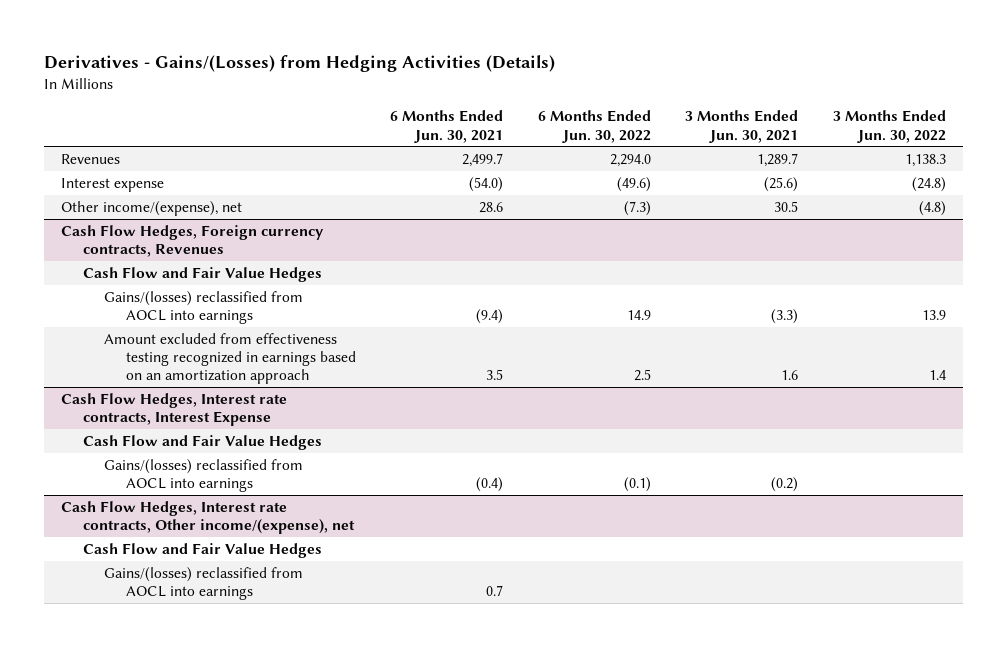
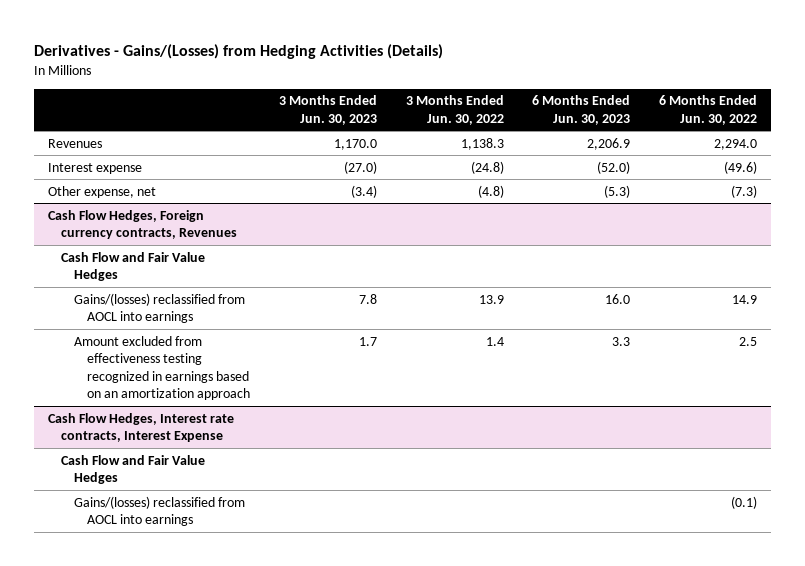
[390,110,504,143] 6 Months Ended Jun. 30, 2021 -> none
[685,110,799,143] 3 Months Ended Jun. 30, 2021 -> none
none -> [278,95,377,125] 3 Months Ended Jun. 30, 2023
none -> [532,95,631,125] 6 Months Ended Jun. 30, 2023
[61,200,243,216] Other income/(expense), net -> [48,185,157,198] Other expense, net
[61,500,355,535] Cash Flow Hedges, Interest rate contracts, Other income/(expense), net -> none
[82,542,322,558] Cash Flow and Fair Value Hedges -> none
[104,566,304,601] Gains/(losses) reclassified from AOCL into earnings -> none

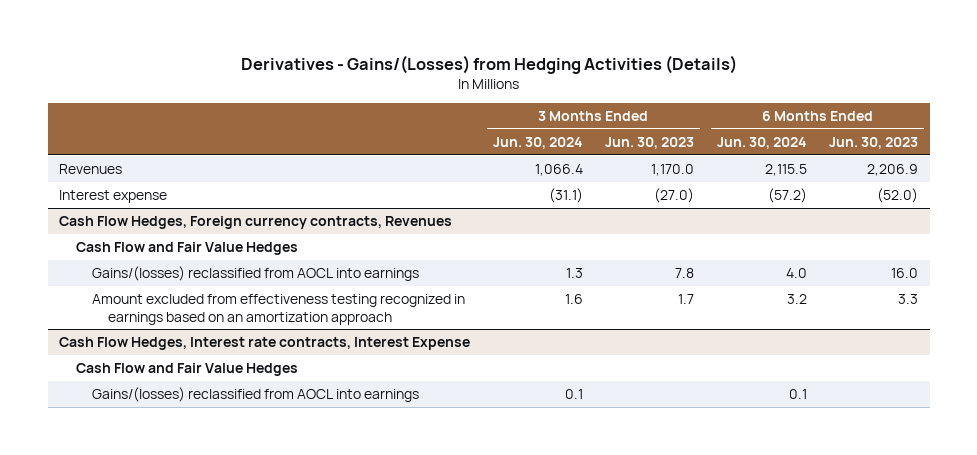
[405,95,504,125] 3 Months Ended Jun. 30, 2022 -> none
[658,95,757,125] 6 Months Ended Jun. 30, 2022 -> none
none -> [492,136,583,149] Jun. 30, 2024
none -> [716,136,807,149] Jun. 30, 2024
[48,185,157,198] Other expense, net -> none

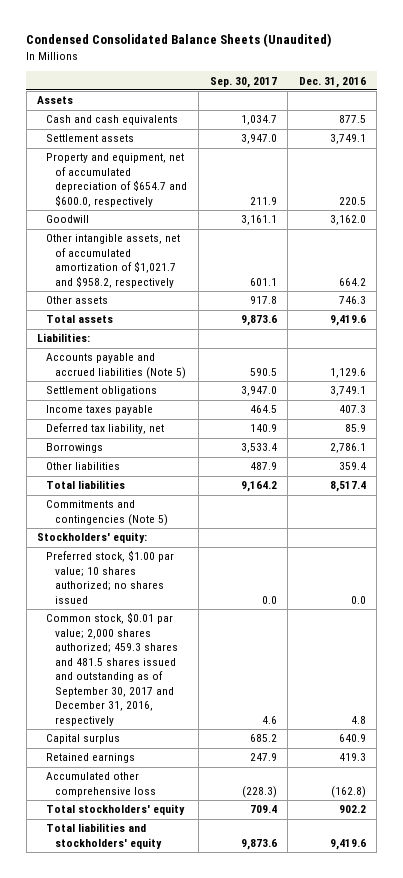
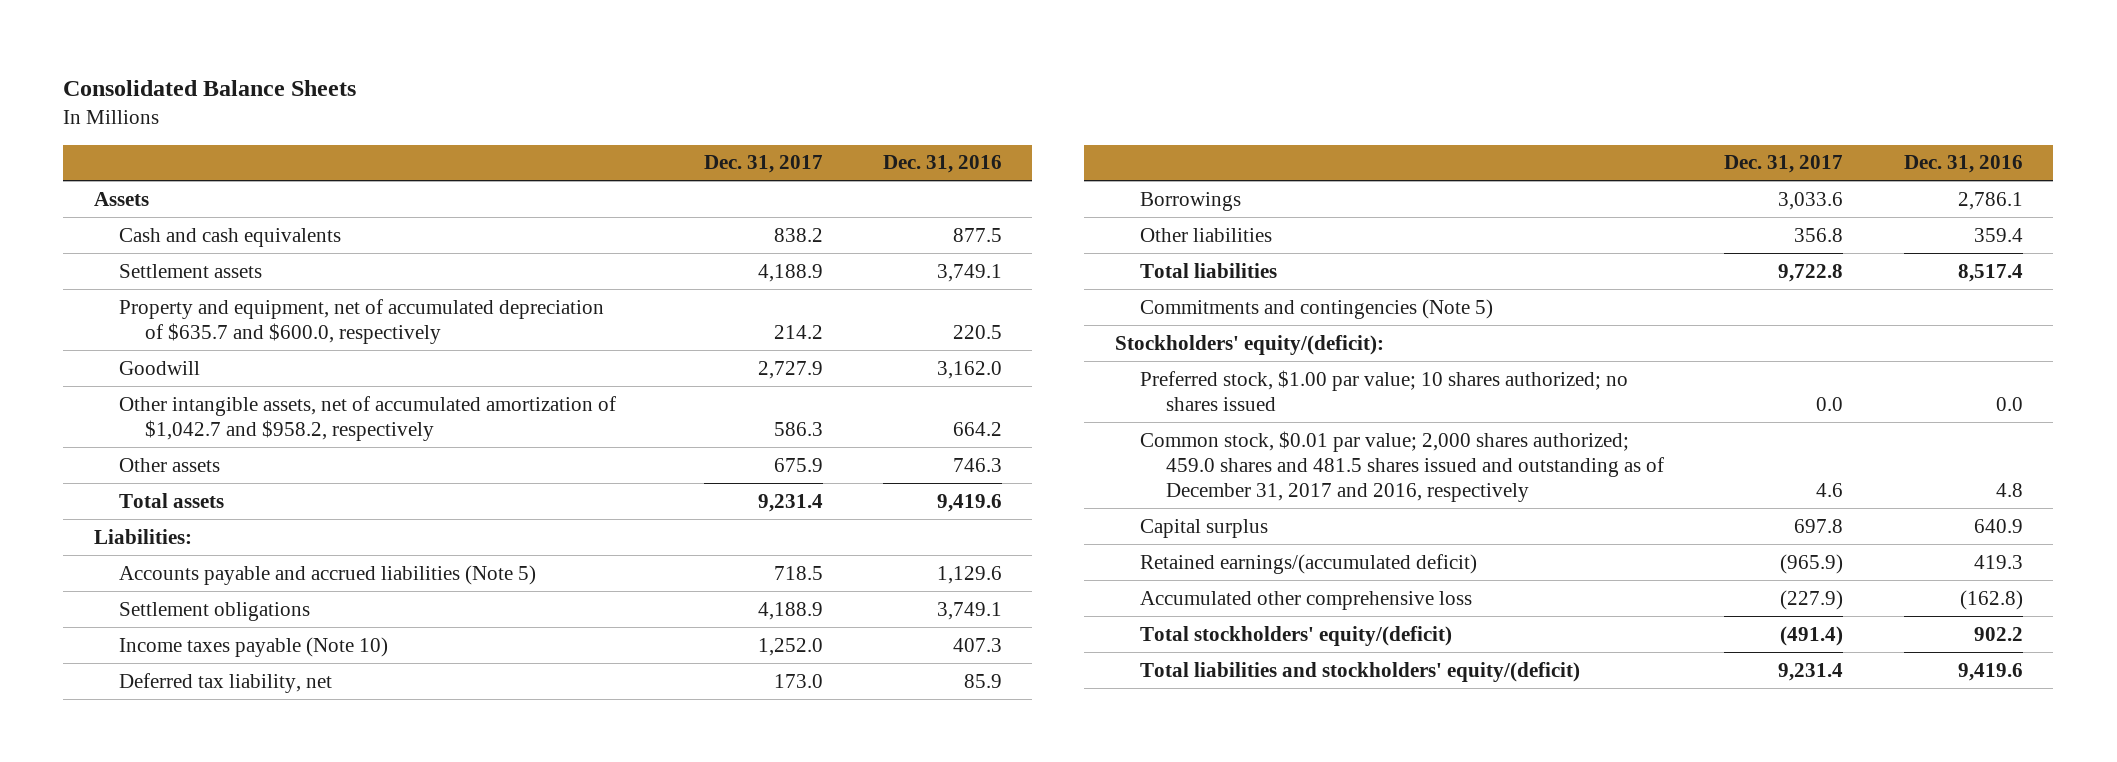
[26,33,332,48] Condensed Consolidated Balance Sheets (Unaudited) -> [63,79,357,96] Consolidated Balance Sheets
[209,76,277,88] Sep. 30, 2017 -> none
none -> [703,155,823,174] Dec. 31, 2017
[46,153,188,207] Property and equipment, net of accumulated depreciation of $654.7 and $600.0, respectively -> [119,298,605,344] Property and equipment, net of accumulated depreciation of $635.7 and $600.0, respectively
[46,234,181,288] Other intangible assets, net of accumulated amortization of $1,021.7 and $958.2, respectively -> [119,395,617,441] Other intangible assets, net of accumulated amortization of $1,042.7 and $958.2, respectively
[46,405,154,416] Income taxes payable -> [119,636,389,657] Income taxes payable (Note 10)
[37,532,148,544] Stockholders' equity: -> [1114,334,1384,355] Stockholders' equity/(deficit):
[46,612,179,726] Common stock, $0.01 par value; 2,000 shares authorized; 459.3 shares and 481.5 shares issued and outstanding as of September 30, 2017 and December 31, 2016, respectively -> [1140,430,1664,502] Common stock, $0.01 par value; 2,000 shares authorized; 459.0 shares and 481.5 shares issued and outstanding as of December 31, 2017 and 2016, respectively
[46,753,136,764] Retained earnings -> [1140,553,1478,574] Retained earnings/(accumulated deficit)
[46,804,186,816] Total stockholders' equity -> [1140,625,1453,646] Total stockholders' equity/(deficit)
[46,823,163,849] Total liabilities and stockholders' equity -> [1140,661,1581,682] Total liabilities and stockholders' equity/(deficit)

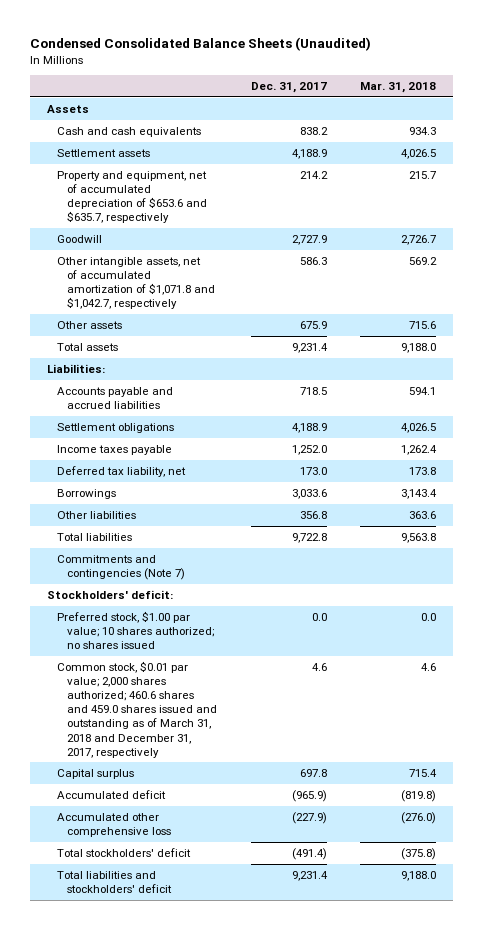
[63,79,357,96] Consolidated Balance Sheets -> [29,36,371,51] Condensed Consolidated Balance Sheets (Unaudited)
[883,155,1003,174] Dec. 31, 2016 -> none
none -> [360,82,437,94] Mar. 31, 2018
[119,298,605,344] Property and equipment, net of accumulated depreciation of $635.7 and $600.0, respectively -> [56,170,207,224] Property and equipment, net of accumulated depreciation of $653.6 and $635.7, respectively
[119,395,617,441] Other intangible assets, net of accumulated amortization of $1,042.7 and $958.2, respectively -> [56,256,215,310] Other intangible assets, net of accumulated amortization of $1,071.8 and $1,042.7, respectively
[119,564,537,585] Accounts payable and accrued liabilities (Note 5) -> [56,386,173,410] Accounts payable and accrued liabilities
[119,636,389,657] Income taxes payable (Note 10) -> [56,444,172,455] Income taxes payable
[1140,298,1494,319] Commitments and contingencies (Note 5) -> [56,554,185,581] Commitments and contingencies (Note 7)
[1114,334,1384,355] Stockholders' equity/(deficit): -> [46,589,173,599] Stockholders' deficit:
[1140,430,1664,502] Common stock, $0.01 par value; 2,000 shares authorized; 459.0 shares and 481.5 shares issued and outstanding as of December 31, 2017 and 2016, respectively -> [56,660,217,758] Common stock, $0.01 par value; 2,000 shares authorized; 460.6 shares and 459.0 shares issued and outstanding as of March 31, 2018 and December 31, 2017, respectively
[1140,553,1478,574] Retained earnings/(accumulated deficit) -> [56,789,166,799] Accumulated deficit
[1140,625,1453,646] Total stockholders' equity/(deficit) -> [56,847,191,857] Total stockholders' deficit
[1140,661,1581,682] Total liabilities and stockholders' equity/(deficit) -> [56,870,172,894] Total liabilities and stockholders' deficit

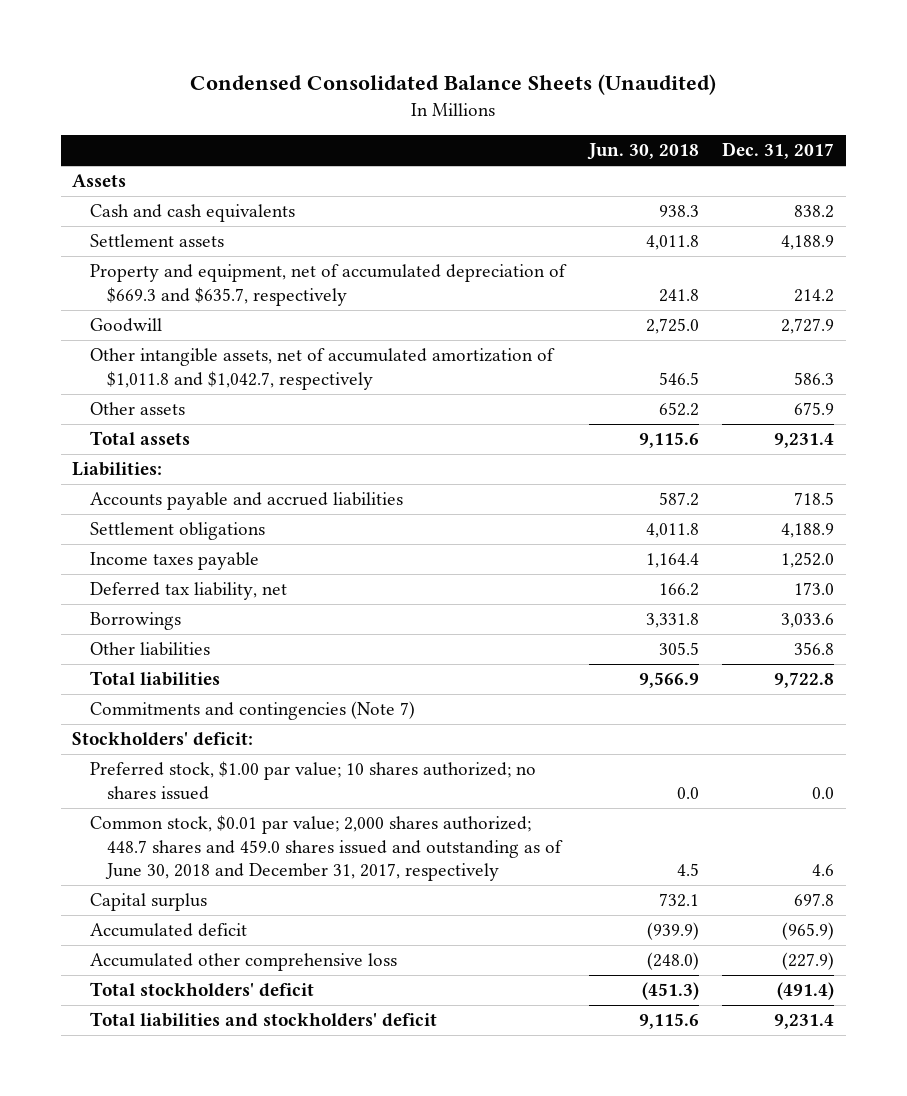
[360,82,437,94] Mar. 31, 2018 -> none
none -> [586,143,699,161] Jun. 30, 2018
[56,170,207,224] Property and equipment, net of accumulated depreciation of $653.6 and $635.7, respectively -> [89,264,567,306] Property and equipment, net of accumulated depreciation of $669.3 and $635.7, respectively
[56,256,215,310] Other intangible assets, net of accumulated amortization of $1,071.8 and $1,042.7, respectively -> [89,348,555,390] Other intangible assets, net of accumulated amortization of $1,011.8 and $1,042.7, respectively
[56,660,217,758] Common stock, $0.01 par value; 2,000 shares authorized; 460.6 shares and 459.0 shares issued and outstanding as of March 31, 2018 and December 31, 2017, respectively -> [89,815,564,882] Common stock, $0.01 par value; 2,000 shares authorized; 448.7 shares and 459.0 shares issued and outstanding as of June 30, 2018 and December 31, 2017, respectively

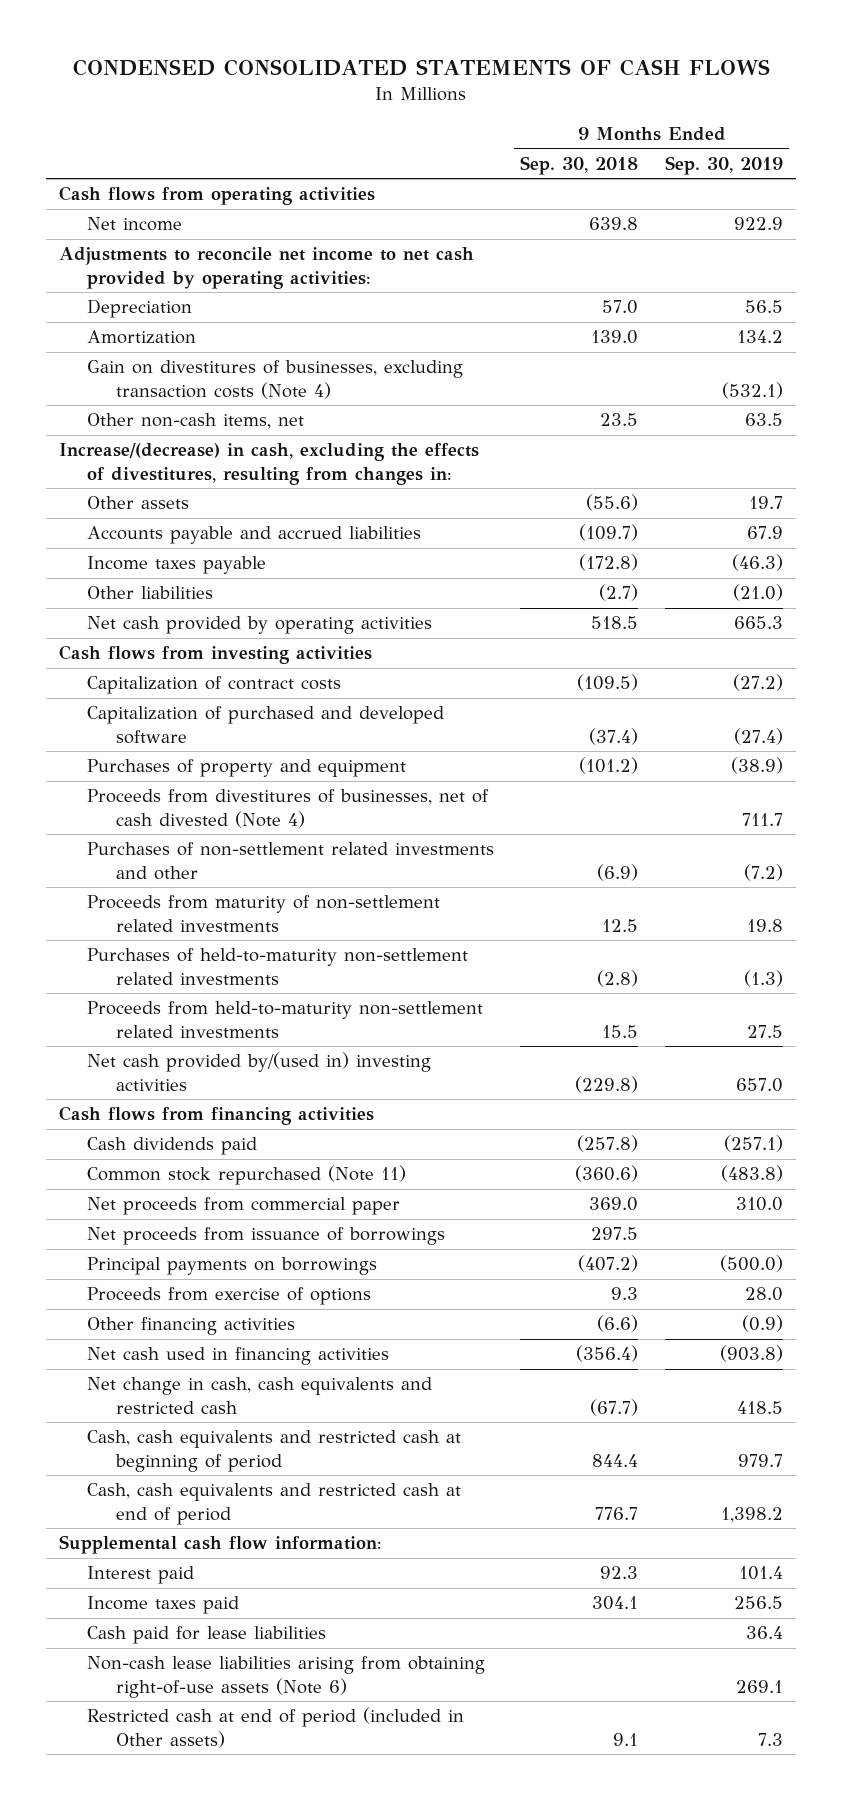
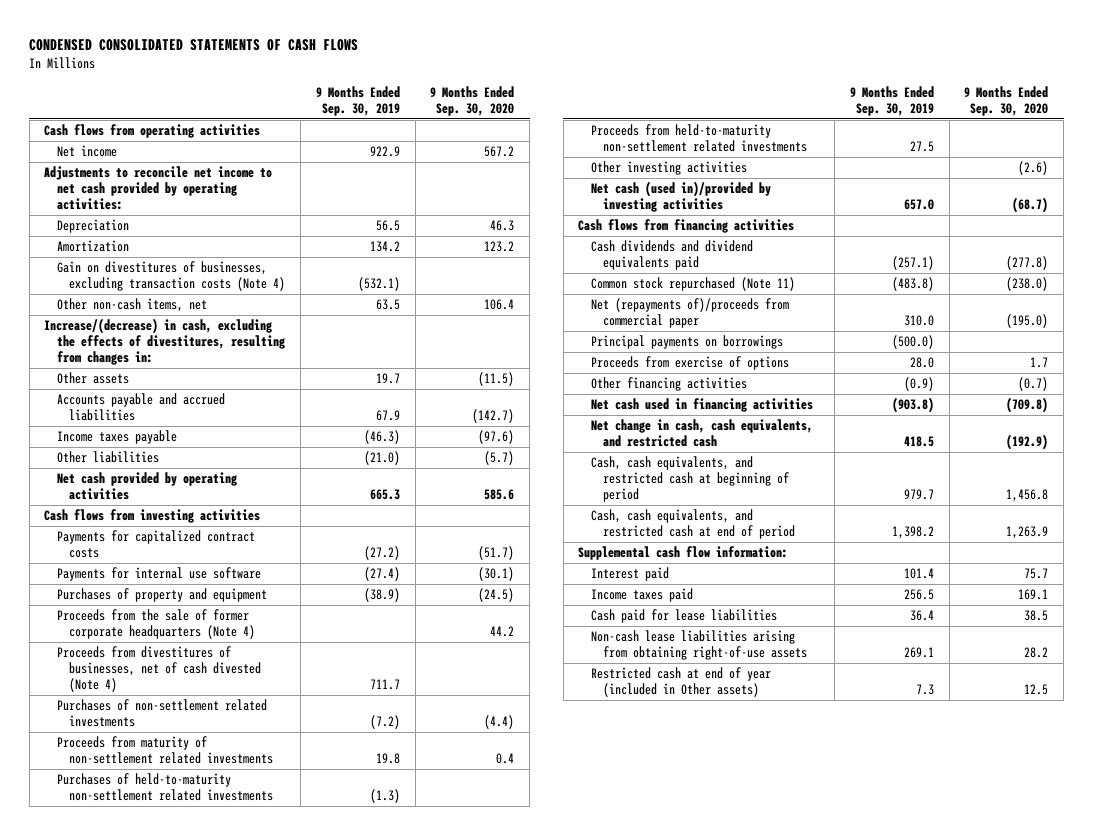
[520,155,639,175] Sep. 30, 2018 -> none
none -> [430,85,515,116] 9 Months Ended Sep. 30, 2020
[87,676,342,695] Capitalization of contract costs -> [56,530,255,559] Payments for capitalized contract costs
[87,706,445,744] Capitalization of purchased and developed software -> [56,567,261,582] Payments for internal use software
none -> [56,609,256,640] Proceeds from the sale of former corporate headquarters (Note 4)
[87,842,495,880] Purchases of non-settlement related investments and other -> [56,699,267,728] Purchases of non-settlement related investments
none -> [590,161,747,176] Other investing activities
[87,1052,432,1091] Net cash provided by/(used in) investing activities -> [590,181,771,213] Net cash (used in)/provided by investing activities
[87,1137,258,1156] Cash dividends paid -> [590,240,753,271] Cash dividends and dividend equivalents paid
[87,1227,446,1246] Net proceeds from issuance of borrowings -> none
[87,1197,401,1216] Net proceeds from commercial paper -> [590,298,789,329] Net (repayments of)/proceeds from commercial paper
[87,1377,433,1414] Net change in cash, cash equivalents and restricted cash -> [590,419,813,448] Net change in cash, cash equivalents, and restricted cash
[87,1430,462,1472] Cash, cash equivalents and restricted cash at beginning of period -> [590,456,790,503] Cash, cash equivalents, and restricted cash at beginning of period
[87,1483,462,1525] Cash, cash equivalents and restricted cash at end of period -> [590,509,796,540] Cash, cash equivalents, and restricted cash at end of period
[87,1656,486,1698] Non-cash lease liabilities arising from obtaining right-of-use assets (Note 6) -> [590,630,808,661] Non-cash lease liabilities arising from obtaining right-of-use assets
[87,1707,465,1748] Restricted cash at end of period (included in Other assets) -> [590,667,771,698] Restricted cash at end of year (included in Other assets)

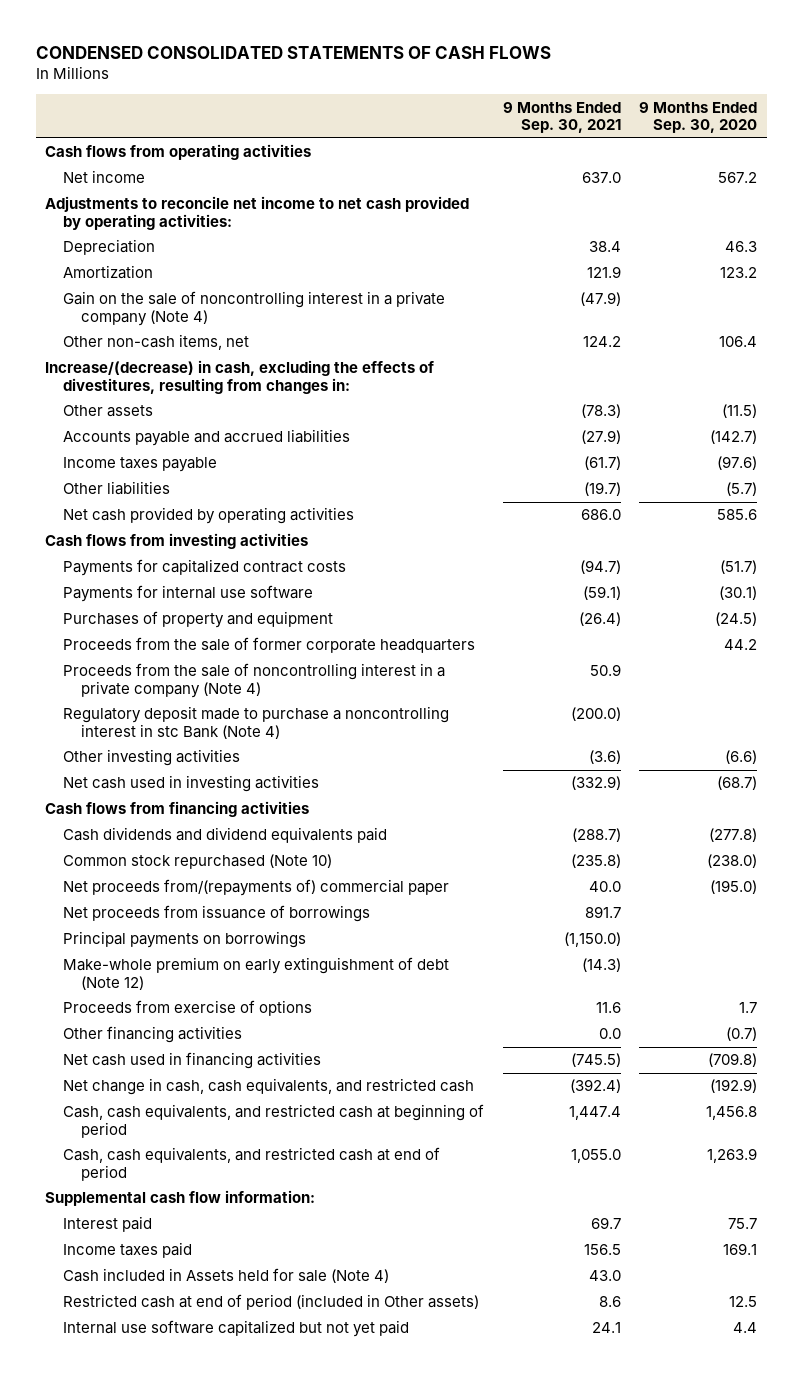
[315,85,400,116] 9 Months Ended Sep. 30, 2019 -> none
none -> [502,101,621,134] 9 Months Ended Sep. 30, 2021
[56,261,286,292] Gain on divestitures of businesses, excluding transaction costs (Note 4) -> none
none -> [62,291,445,326] Gain on the sale of noncontrolling interest in a private company (Note 4)
[56,646,262,693] Proceeds from divestitures of businesses, net of cash divested (Note 4) -> none
[56,699,267,728] Purchases of non-settlement related investments -> none
[56,736,274,765] Proceeds from maturity of non-settlement related investments -> none
[56,773,274,802] Purchases of held-to-maturity non-settlement related investments -> none
[590,124,808,153] Proceeds from held-to-maturity non-settlement related investments -> none
[56,609,256,640] Proceeds from the sale of former corporate headquarters (Note 4) -> [62,637,475,654] Proceeds from the sale of former corporate headquarters
none -> [62,663,445,698] Proceeds from the sale of noncontrolling interest in a private company (Note 4)
none -> [62,706,449,739] Regulatory deposit made to purchase a noncontrolling interest in stc Bank (Note 4)
[1018,161,1049,176] (2.6) -> [725,750,758,765] (6.6)
[590,181,771,213] Net cash (used in)/provided by investing activities -> [62,775,319,793] Net cash used in investing activities
[590,277,795,292] Common stock repurchased (Note 11) -> [62,854,332,870] Common stock repurchased (Note 10)
[590,298,789,329] Net (repayments of)/proceeds from commercial paper -> [62,879,449,897] Net proceeds from/(repayments of) commercial paper
none -> [62,905,370,923] Net proceeds from issuance of borrowings
none -> [62,957,449,990] Make-whole premium on early extinguishment of debt (Note 12)
[590,609,777,624] Cash paid for lease liabilities -> none
[590,630,808,661] Non-cash lease liabilities arising from obtaining right-of-use assets -> none
none -> [62,1268,389,1284] Cash included in Assets held for sale (Note 4)
[590,667,771,698] Restricted cash at end of year (included in Other assets) -> [62,1294,479,1311] Restricted cash at end of period (included in Other assets)
none -> [62,1320,409,1338] Internal use software capitalized but not yet paid

